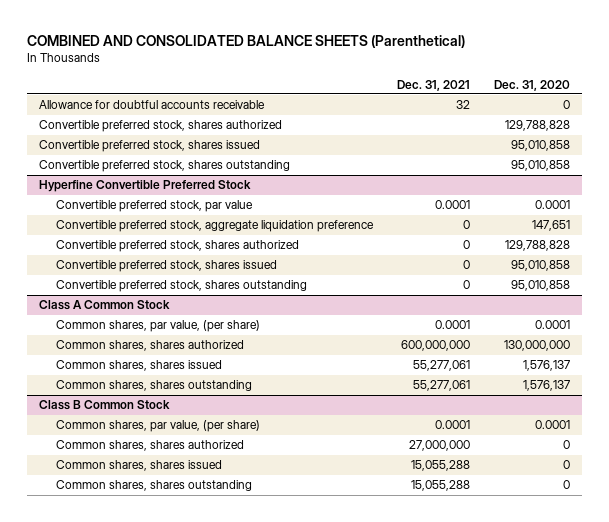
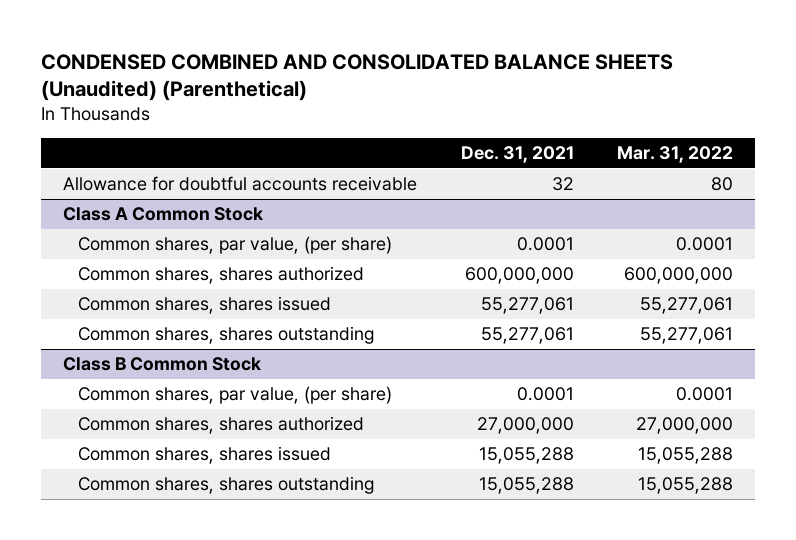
[27,35,466,49] COMBINED AND CONSOLIDATED BALANCE SHEETS (Parenthetical) -> [41,53,674,102] CONDENSED COMBINED AND CONSOLIDATED BALANCE SHEETS (Unaudited) (Parenthetical)
[493,79,570,91] Dec. 31, 2020 -> none
none -> [617,146,734,164] Mar. 31, 2022
[39,120,283,133] Convertible preferred stock, shares authorized -> none
[39,140,261,153] Convertible preferred stock, shares issued -> none
[39,160,291,173] Convertible preferred stock, shares outstanding -> none
[39,180,252,193] Hyperfine Convertible Preferred Stock -> none
[56,200,254,213] Convertible preferred stock, par value -> none
[56,220,375,233] Convertible preferred stock, aggregate liquidation preference -> none
[56,240,300,253] Convertible preferred stock, shares authorized -> none
[56,260,278,273] Convertible preferred stock, shares issued -> none
[56,280,308,293] Convertible preferred stock, shares outstanding -> none

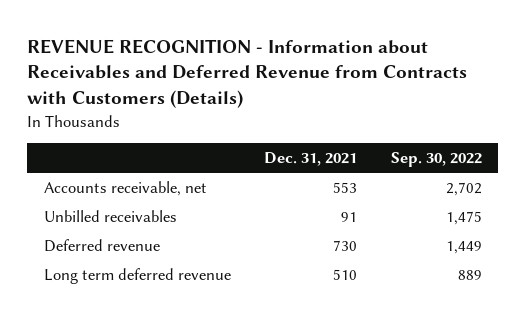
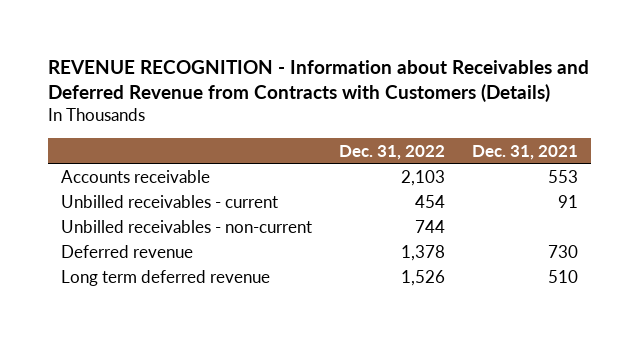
[390,152,482,168] Sep. 30, 2022 -> none
none -> [339,144,446,160] Dec. 31, 2022
[43,181,207,197] Accounts receivable, net -> [61,169,211,183] Accounts receivable
[43,210,177,223] Unbilled receivables -> [61,194,279,208] Unbilled receivables - current
none -> [61,219,313,233] Unbilled receivables - non-current

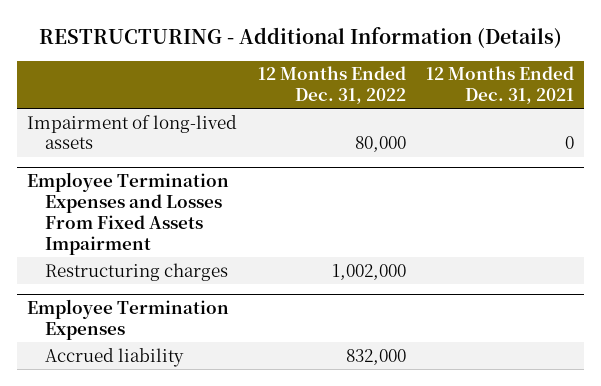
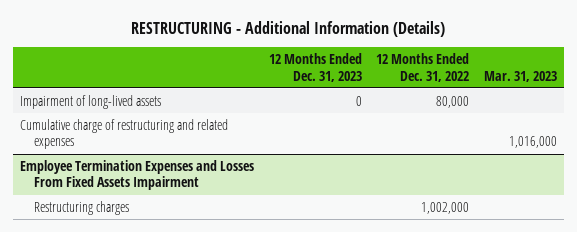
[425,66,574,105] 12 Months Ended Dec. 31, 2021 -> none
none -> [268,53,362,82] 12 Months Ended Dec. 31, 2023
none -> [483,70,557,82] Mar. 31, 2023
none -> [20,118,229,150] Cumulative charge of restructuring and related expenses
[27,298,230,340] Employee Termination Expenses -> none
[44,347,184,367] Accrued liability -> none

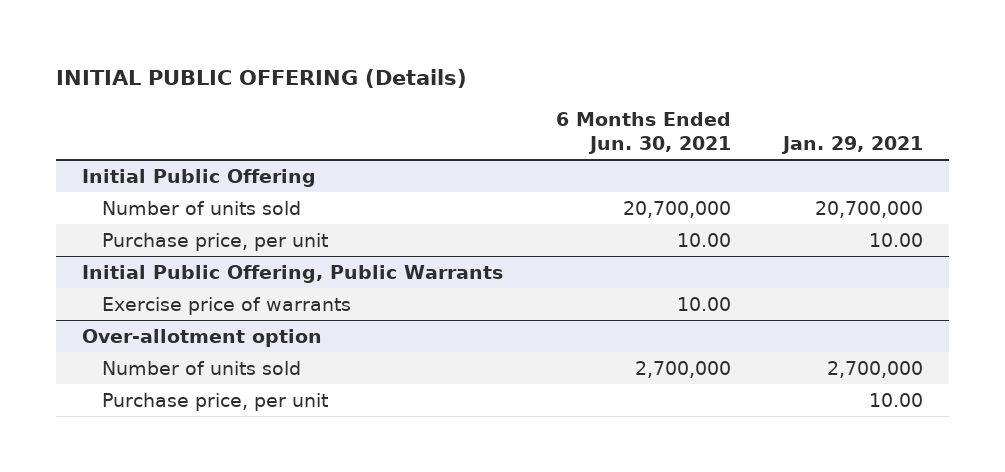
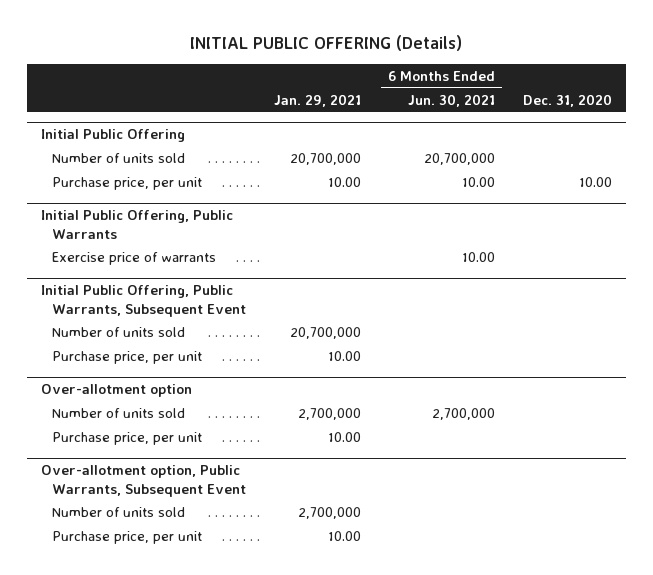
none -> [523,93,613,107] Dec. 31, 2020
none -> [40,285,246,317] Initial Public Offering, Public Warrants, Subsequent Event
none -> [51,326,185,337] Number of units sold
none -> [51,350,202,364] Purchase price, per unit
none -> [40,465,246,497] Over-allotment option, Public Warrants, Subsequent Event
none -> [51,506,185,517] Number of units sold
none -> [51,530,202,544] Purchase price, per unit

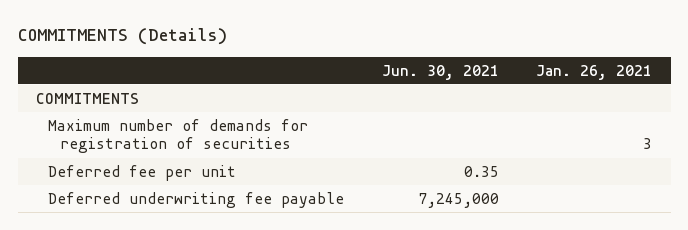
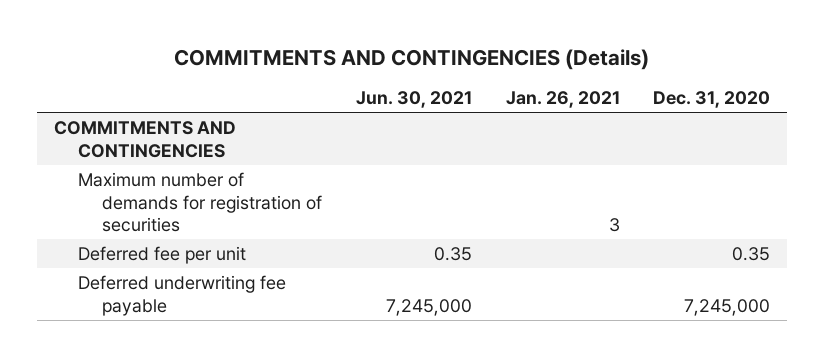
[17,28,227,46] COMMITMENTS (Details) -> [174,48,650,70] COMMITMENTS AND CONTINGENCIES (Details)
none -> [653,90,771,108] Dec. 31, 2020
[36,92,140,104] COMMITMENTS -> [53,121,236,158] COMMITMENTS AND CONTINGENCIES

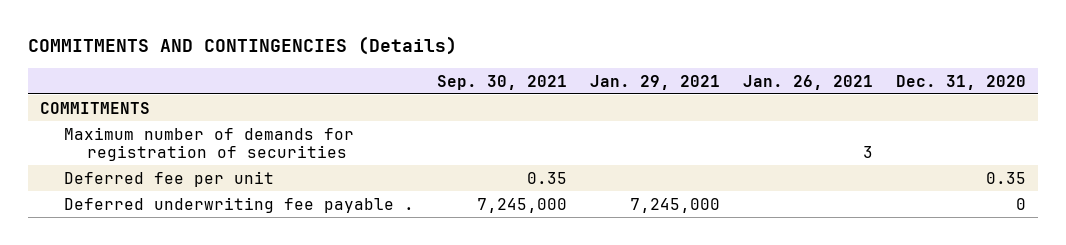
[355,90,472,108] Jun. 30, 2021 -> none
none -> [436,74,567,90] Sep. 30, 2021
none -> [589,74,720,90] Jan. 29, 2021
[53,121,236,158] COMMITMENTS AND CONTINGENCIES -> [39,101,150,114] COMMITMENTS
[77,275,286,316] Deferred underwriting fee payable -> [63,196,414,213] Deferred underwriting fee payable .
[684,298,771,316] 7,245,000 -> [1016,197,1027,210] 0

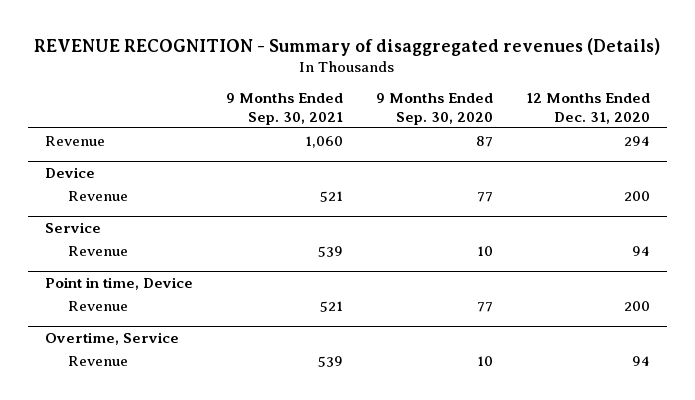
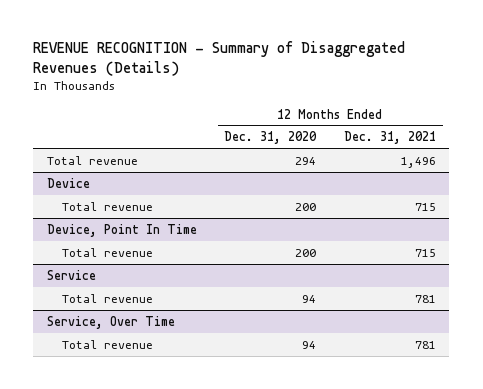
[34,37,661,56] REVENUE RECOGNITION - Summary of disaggregated revenues (Details) -> [33,41,406,77] REVENUE RECOGNITION - Summary of Disaggregated Revenues (Details)
[225,93,343,125] 9 Months Ended Sep. 30, 2021 -> none
[375,93,493,125] 9 Months Ended Sep. 30, 2020 -> none
none -> [343,131,436,145] Dec. 31, 2021
[44,135,105,146] Revenue -> [47,155,139,165] Total revenue
[68,190,129,201] Revenue -> [61,201,153,211] Total revenue
none -> [47,223,198,237] Device, Point In Time
none -> [61,247,153,257] Total revenue
[44,276,193,290] Point in time, Device -> none
[44,331,179,345] Overtime, Service -> none
[68,355,129,366] Revenue -> none
[68,245,129,256] Revenue -> [61,293,153,303] Total revenue
none -> [47,315,176,329] Service, Over Time
[68,300,129,311] Revenue -> [61,339,153,349] Total revenue
[624,300,651,311] 200 -> [302,340,317,349] 94

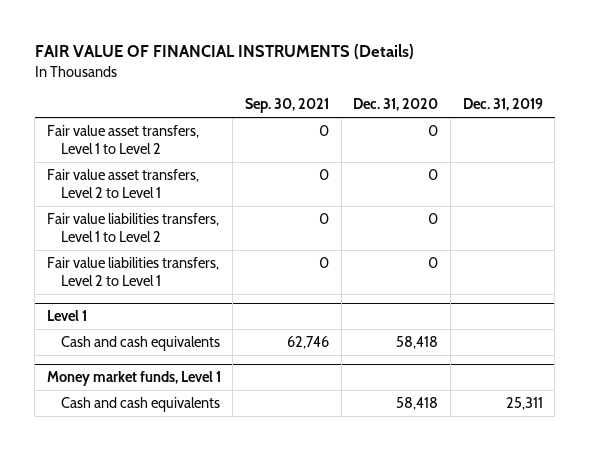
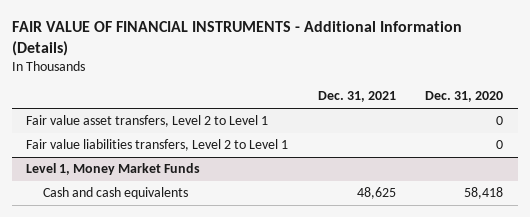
[34,44,414,60] FAIR VALUE OF FINANCIAL INSTRUMENTS (Details) -> [11,21,462,56] FAIR VALUE OF FINANCIAL INSTRUMENTS - Additional Information (Details)
[245,98,330,114] Sep. 30, 2021 -> none
[462,98,543,112] Dec. 31, 2019 -> none
none -> [317,91,396,103] Dec. 31, 2021
[46,125,199,155] Fair value asset transfers, Level 1 to Level 2 -> none
[46,213,219,243] Fair value liabilities transfers, Level 1 to Level 2 -> none
[46,310,87,322] Level 1 -> none
[61,336,221,352] Cash and cash equivalents -> none
[46,371,221,387] Money market funds, Level 1 -> [26,163,201,176] Level 1, Money Market Funds

